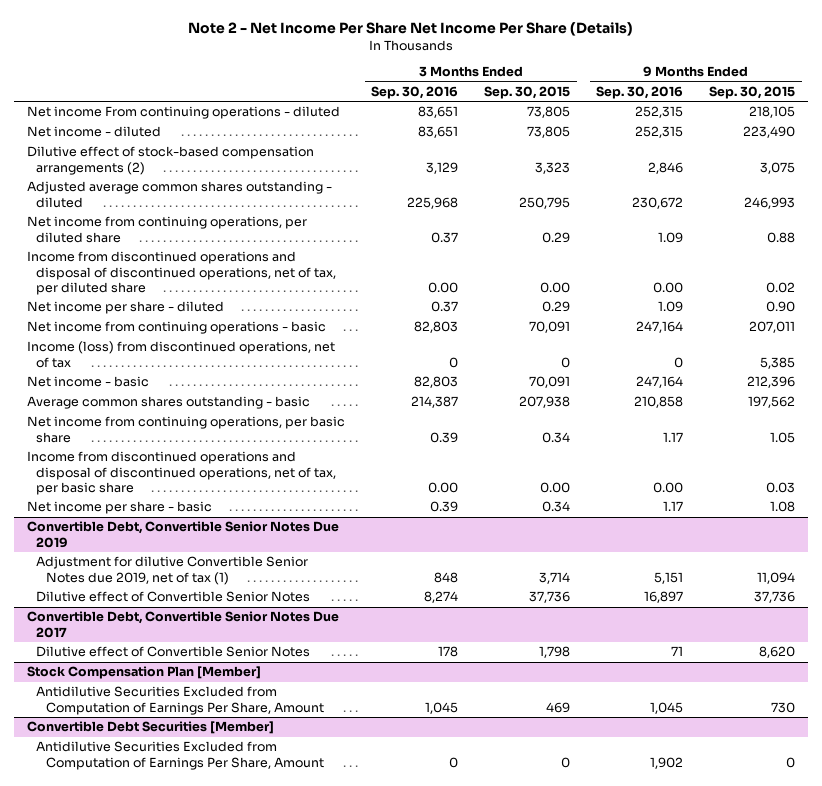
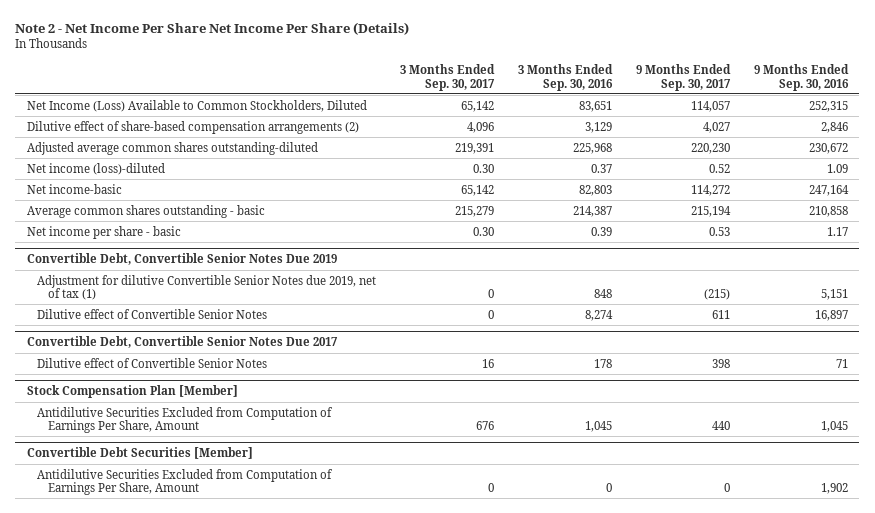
[484,85,571,99] Sep. 30, 2015 -> none
[709,85,796,99] Sep. 30, 2015 -> none
none -> [400,64,496,91] 3 Months Ended Sep. 30, 2017
none -> [635,64,731,91] 9 Months Ended Sep. 30, 2017
[27,106,341,120] Net income From continuing operations - diluted -> none
[27,216,308,243] Net income from continuing operations, per diluted share -> none
[27,251,337,295] Income from discontinued operations and disposal of discontinued operations, net of tax, per diluted share -> none
[27,321,327,335] Net income from continuing operations - basic -> none
[27,341,336,368] Income (loss) from discontinued operations, net of tax -> none
[27,126,162,138] Net income - diluted -> [27,99,368,112] Net Income (Loss) Available to Common Stockholders, Diluted
[27,146,315,175] Dilutive effect of stock-based compensation arrangements (2) -> [27,120,360,134] Dilutive effect of share-based compensation arrangements (2)
[27,181,333,208] Adjusted average common shares outstanding - diluted -> [27,141,319,155] Adjusted average common shares outstanding-diluted
[27,301,225,315] Net income per share - diluted -> [27,162,166,175] Net income (loss)-diluted
[27,376,150,388] Net income - basic -> [27,183,123,194] Net income-basic
[27,416,346,443] Net income from continuing operations, per basic share -> none
[27,451,337,495] Income from discontinued operations and disposal of discontinued operations, net of tax, per basic share -> none

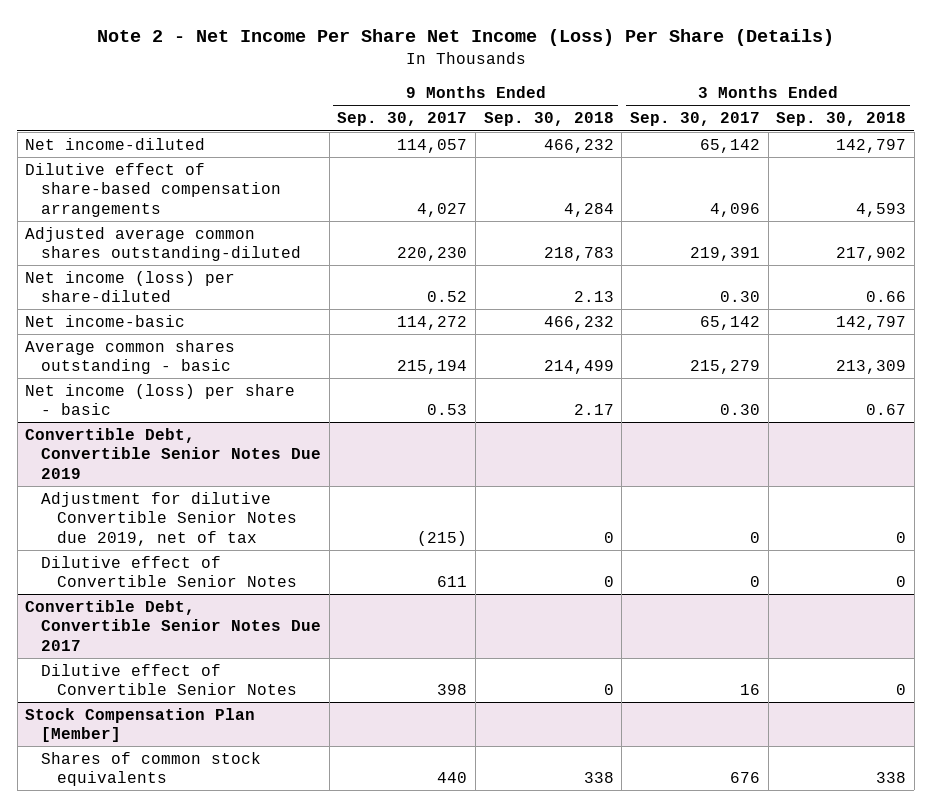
[15,21,410,35] Note 2 - Net Income Per Share Net Income Per Share (Details) -> [96,29,834,47] Note 2 - Net Income Per Share Net Income (Loss) Per Share (Details)
[518,64,614,91] 3 Months Ended Sep. 30, 2016 -> none
[753,64,849,91] 9 Months Ended Sep. 30, 2016 -> none
none -> [483,112,614,127] Sep. 30, 2018
none -> [776,112,907,127] Sep. 30, 2018
[27,99,368,112] Net Income (Loss) Available to Common Stockholders, Diluted -> [25,137,206,150] Net income-diluted
[27,120,360,134] Dilutive effect of share-based compensation arrangements (2) -> [25,162,282,217] Dilutive effect of share-based compensation arrangements
[27,162,166,175] Net income (loss)-diluted -> [25,270,236,303] Net income (loss) per share-diluted
[27,225,182,239] Net income per share - basic -> [25,383,296,416] Net income (loss) per share - basic
[37,274,377,300] Adjustment for dilutive Convertible Senior Notes due 2019, net of tax (1) -> [41,491,297,546] Adjustment for dilutive Convertible Senior Notes due 2019, net of tax
[27,447,254,460] Convertible Debt Securities [Member] -> none
[37,468,334,495] Antidilutive Securities Excluded from Computation of Earnings Per Share, Amount -> none
[37,406,334,433] Antidilutive Securities Excluded from Computation of Earnings Per Share, Amount -> [41,751,262,787] Shares of common stock equivalents

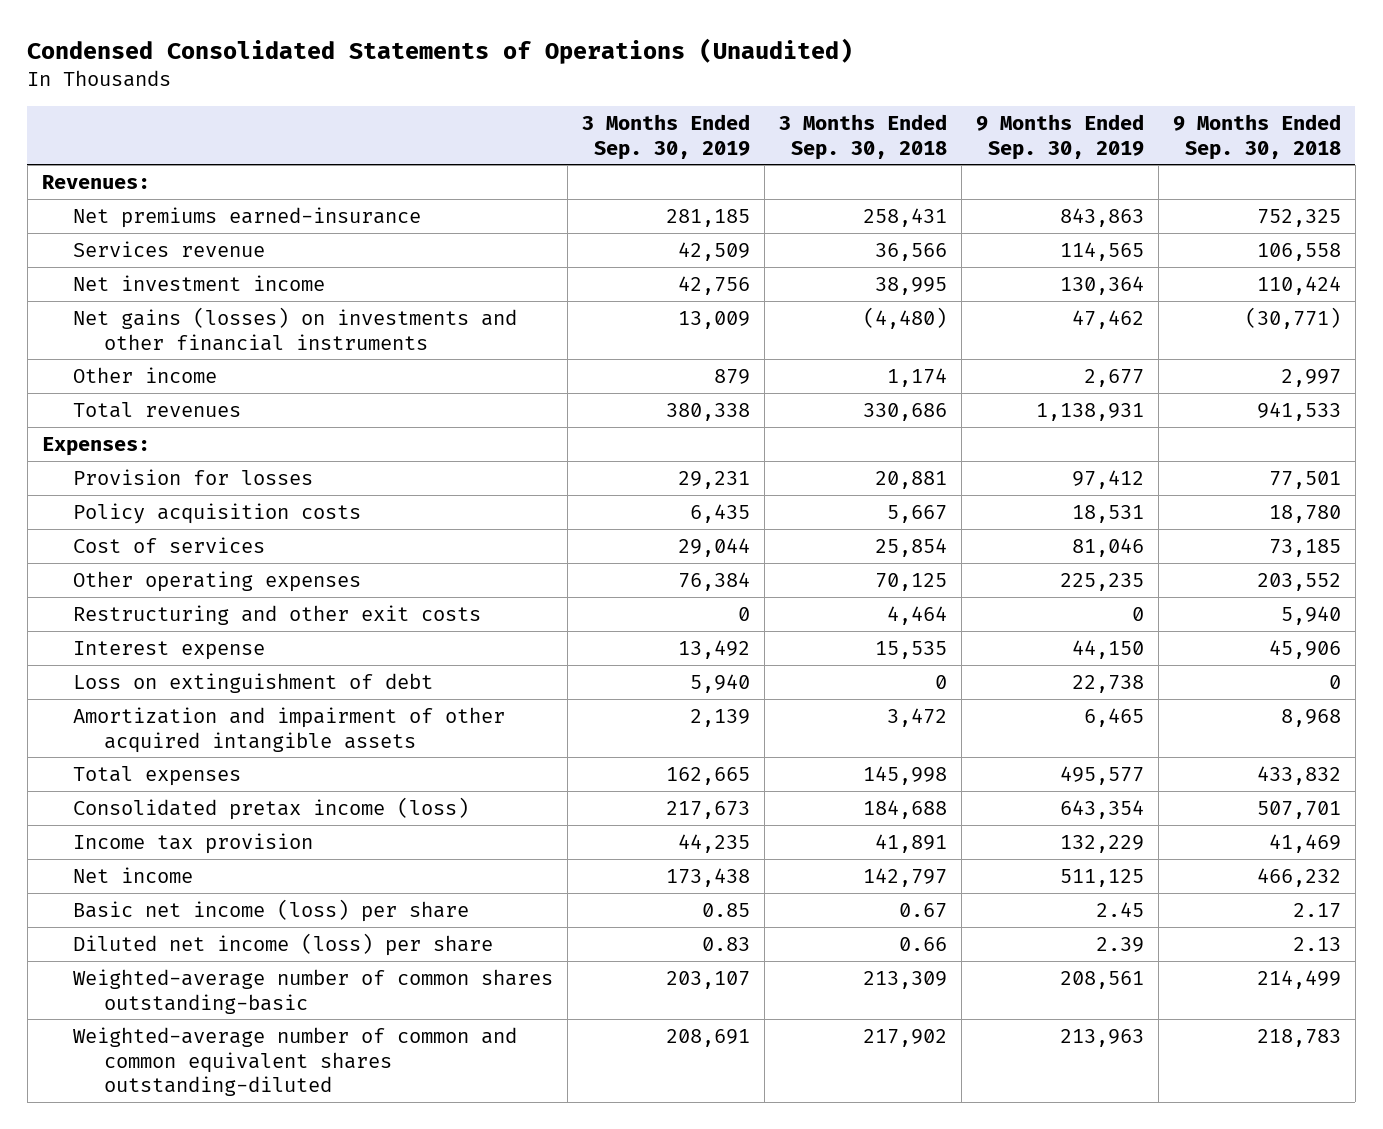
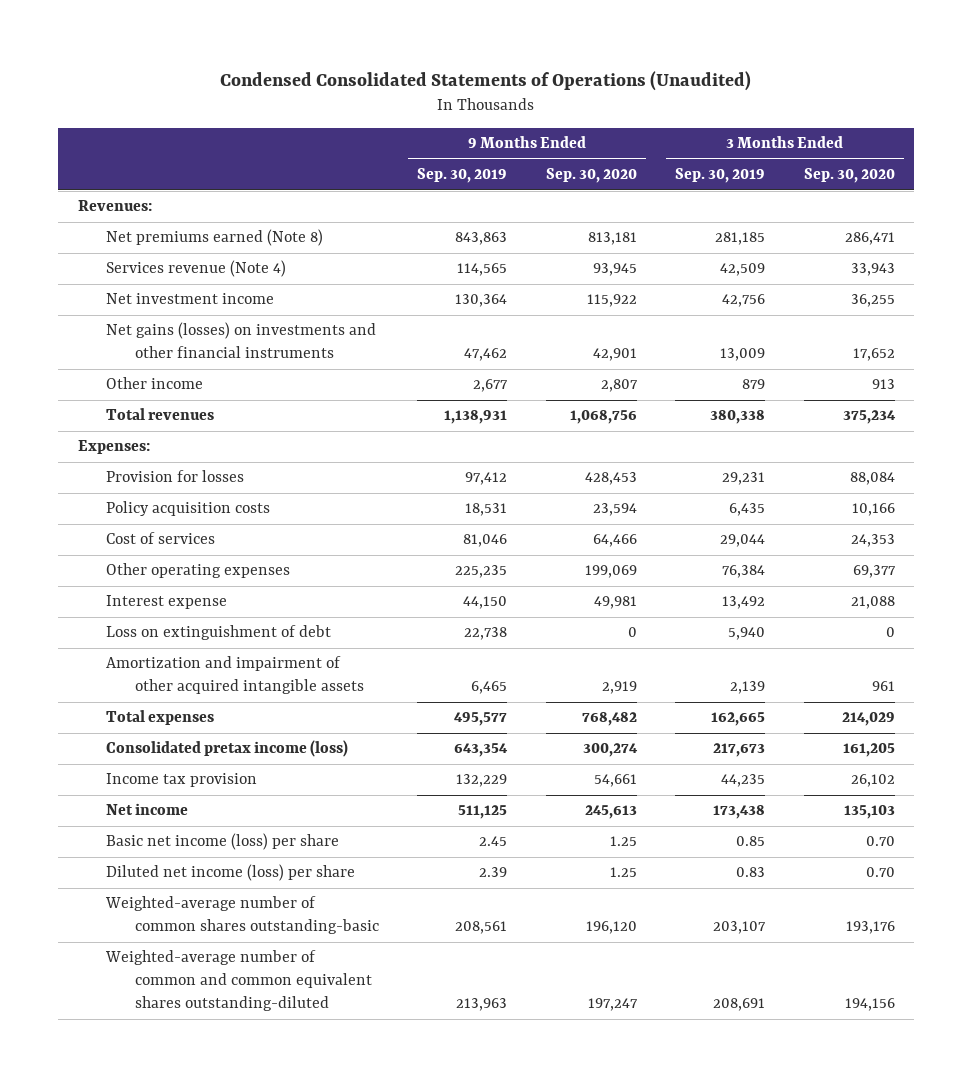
[778,113,947,160] 3 Months Ended Sep. 30, 2018 -> none
[1172,113,1341,160] 9 Months Ended Sep. 30, 2018 -> none
none -> [545,168,637,184] Sep. 30, 2020
none -> [803,168,895,184] Sep. 30, 2020
[72,206,421,228] Net premiums earned-insurance -> [106,229,324,247] Net premiums earned (Note 8)
[72,240,265,257] Services revenue -> [106,260,287,278] Services revenue (Note 4)
[72,604,481,625] Restructuring and other exit costs -> none

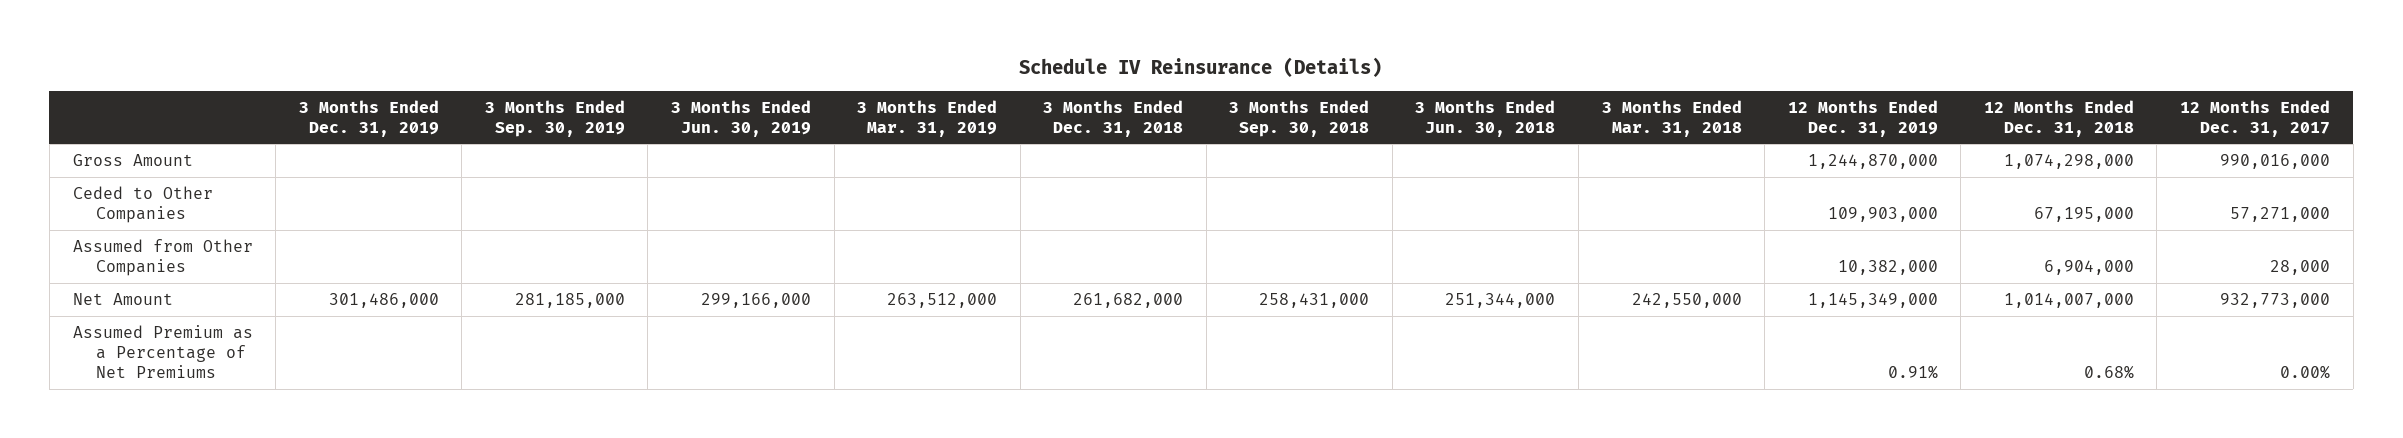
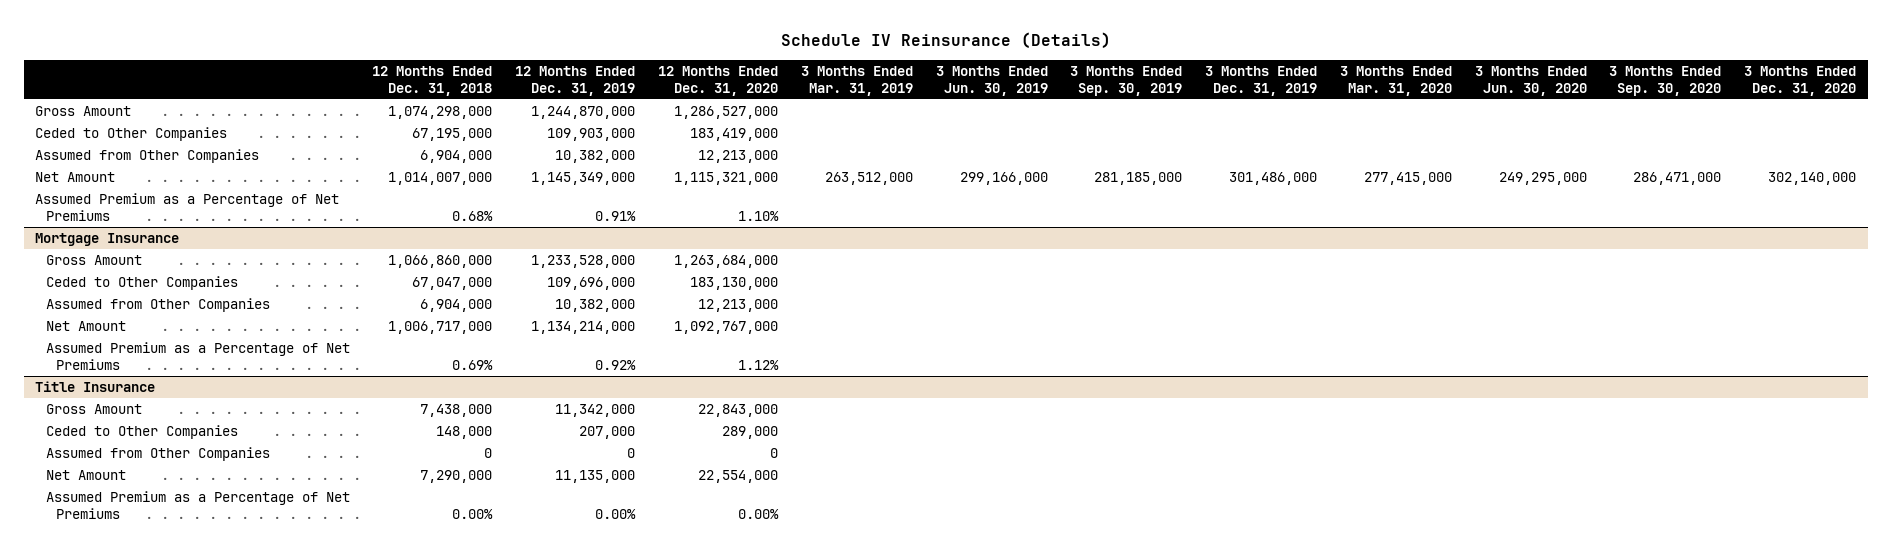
[1043,99,1184,137] 3 Months Ended Dec. 31, 2018 -> none
[1229,99,1370,137] 3 Months Ended Sep. 30, 2018 -> none
[1415,99,1556,137] 3 Months Ended Jun. 30, 2018 -> none
[1601,99,1742,137] 3 Months Ended Mar. 31, 2018 -> none
[2180,99,2331,137] 12 Months Ended Dec. 31, 2017 -> none
none -> [657,66,778,96] 12 Months Ended Dec. 31, 2020
none -> [1339,66,1452,96] 3 Months Ended Mar. 31, 2020
none -> [1474,66,1587,96] 3 Months Ended Jun. 30, 2020
none -> [1609,66,1722,96] 3 Months Ended Sep. 30, 2020
none -> [1744,66,1857,96] 3 Months Ended Dec. 31, 2020
none -> [35,233,180,247] Mortgage Insurance
none -> [45,255,142,266] Gross Amount
none -> [45,276,238,291] Ceded to Other Companies
none -> [45,298,270,313] Assumed from Other Companies
none -> [45,321,126,332] Net Amount
none -> [45,342,350,370] Assumed Premium as a Percentage of Net Premiums
none -> [35,381,156,393] Title Insurance
none -> [45,404,142,415] Gross Amount
none -> [45,425,238,440] Ceded to Other Companies
none -> [45,447,270,462] Assumed from Other Companies
none -> [45,470,126,481] Net Amount
none -> [45,491,350,519] Assumed Premium as a Percentage of Net Premiums

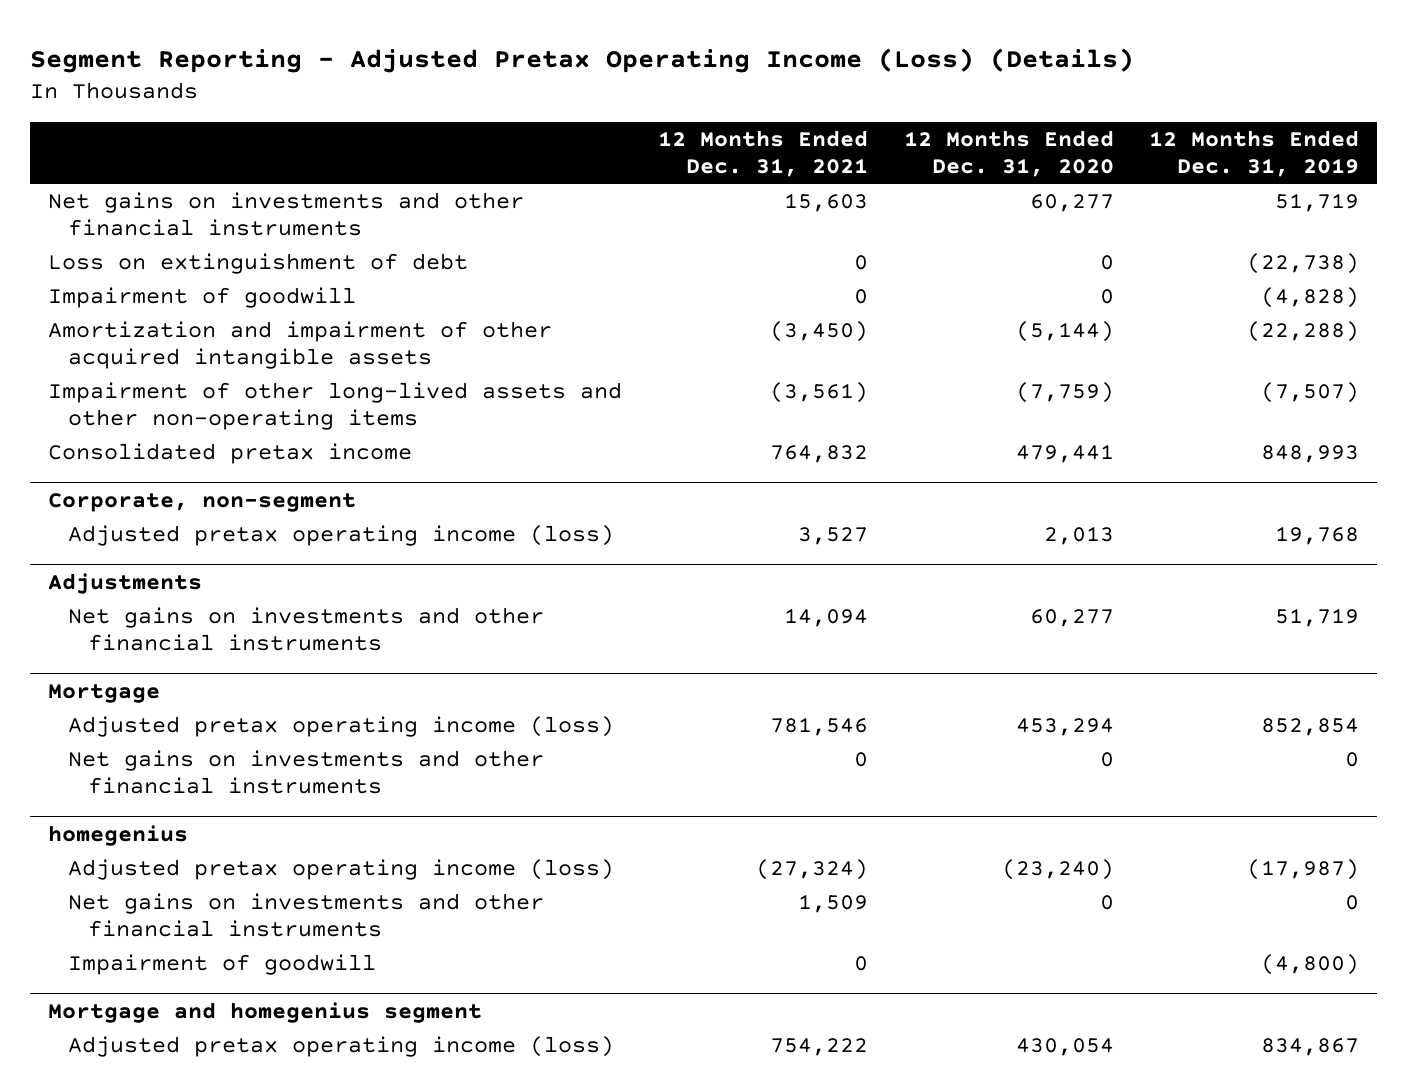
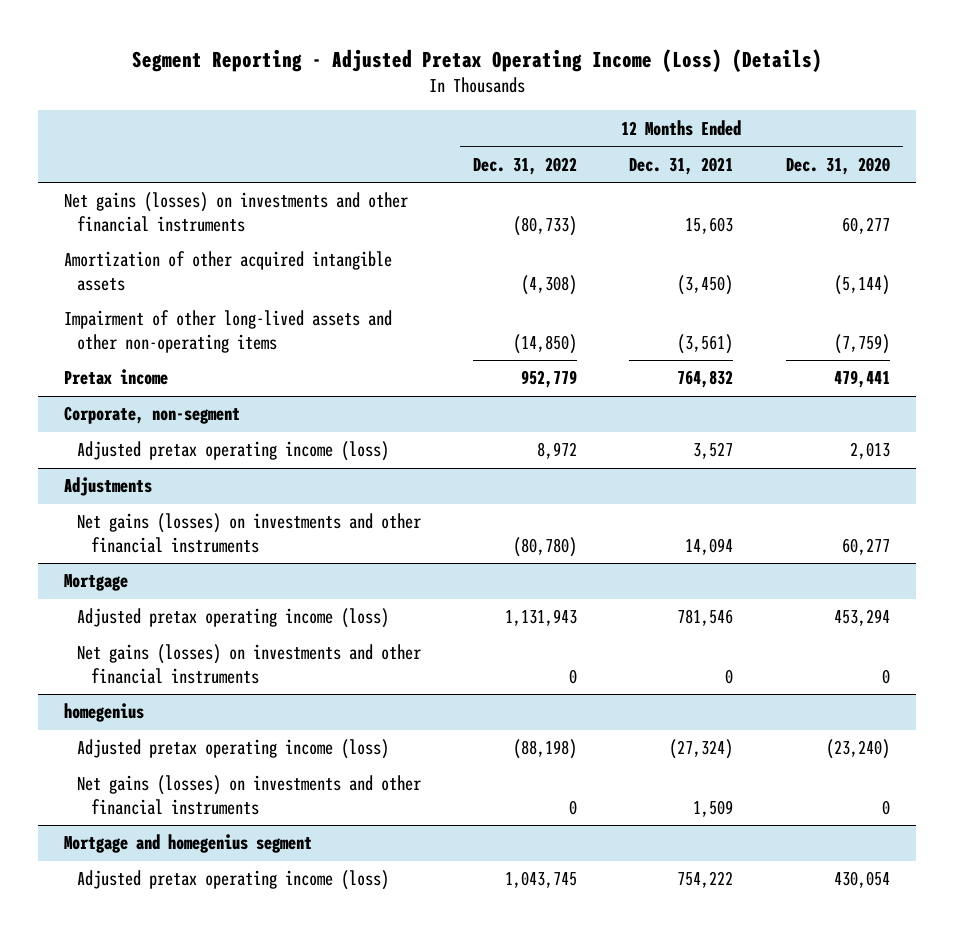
[1149,129,1360,178] 12 Months Ended Dec. 31, 2019 -> none
none -> [473,156,578,175] Dec. 31, 2022
[48,252,469,274] Loss on extinguishment of debt -> none
[48,286,357,308] Impairment of goodwill -> none
[48,191,525,237] Net gains on investments and other financial instruments -> [63,192,408,232] Net gains (losses) on investments and other financial instruments
[48,320,553,370] Amortization and impairment of other acquired intangible assets -> [63,251,392,291] Amortization of other acquired intangible assets
[48,442,413,464] Consolidated pretax income -> [63,369,168,386] Pretax income
[68,606,545,652] Net gains on investments and other financial instruments -> [77,513,422,553] Net gains (losses) on investments and other financial instruments
[68,749,545,795] Net gains on investments and other financial instruments -> [77,644,422,684] Net gains (losses) on investments and other financial instruments
[68,953,377,975] Impairment of goodwill -> none
[68,892,545,938] Net gains on investments and other financial instruments -> [77,775,422,815] Net gains (losses) on investments and other financial instruments

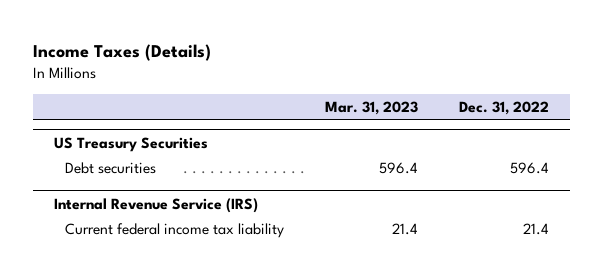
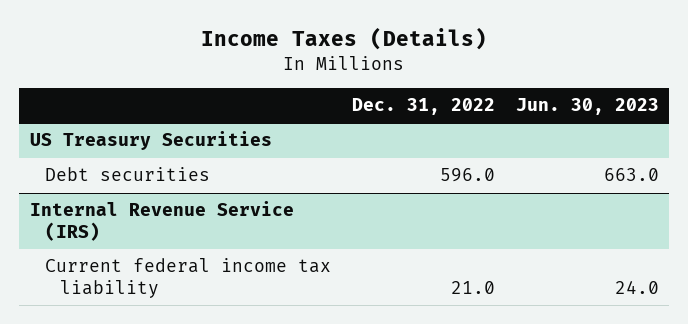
[325,100,419,115] Mar. 31, 2023 -> none
none -> [515,98,659,116] Jun. 30, 2023
[510,161,550,174] 596.4 -> [439,168,495,183] 596.0
[523,222,550,235] 21.4 -> [450,281,495,295] 21.0

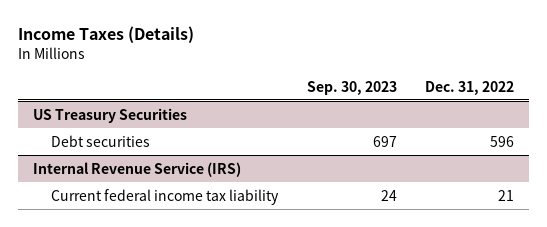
[515,98,659,116] Jun. 30, 2023 -> none
none -> [306,80,397,95] Sep. 30, 2023
[439,168,495,183] 596.0 -> [490,135,515,147] 596
[450,281,495,295] 21.0 -> [498,189,515,201] 21

